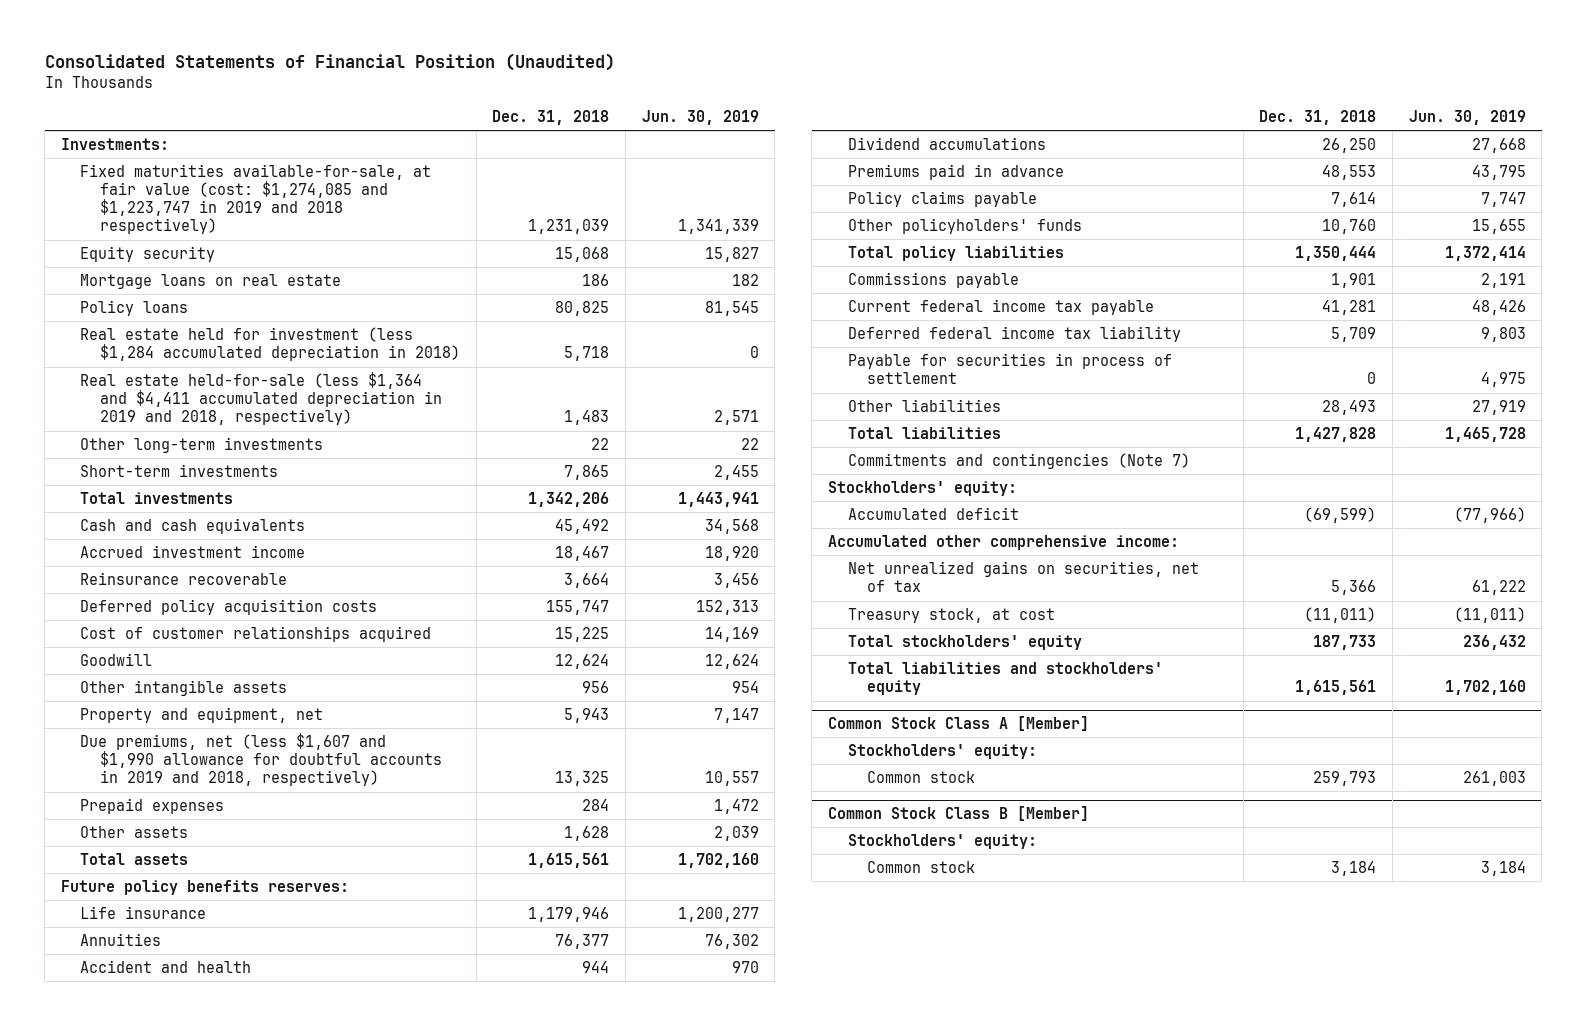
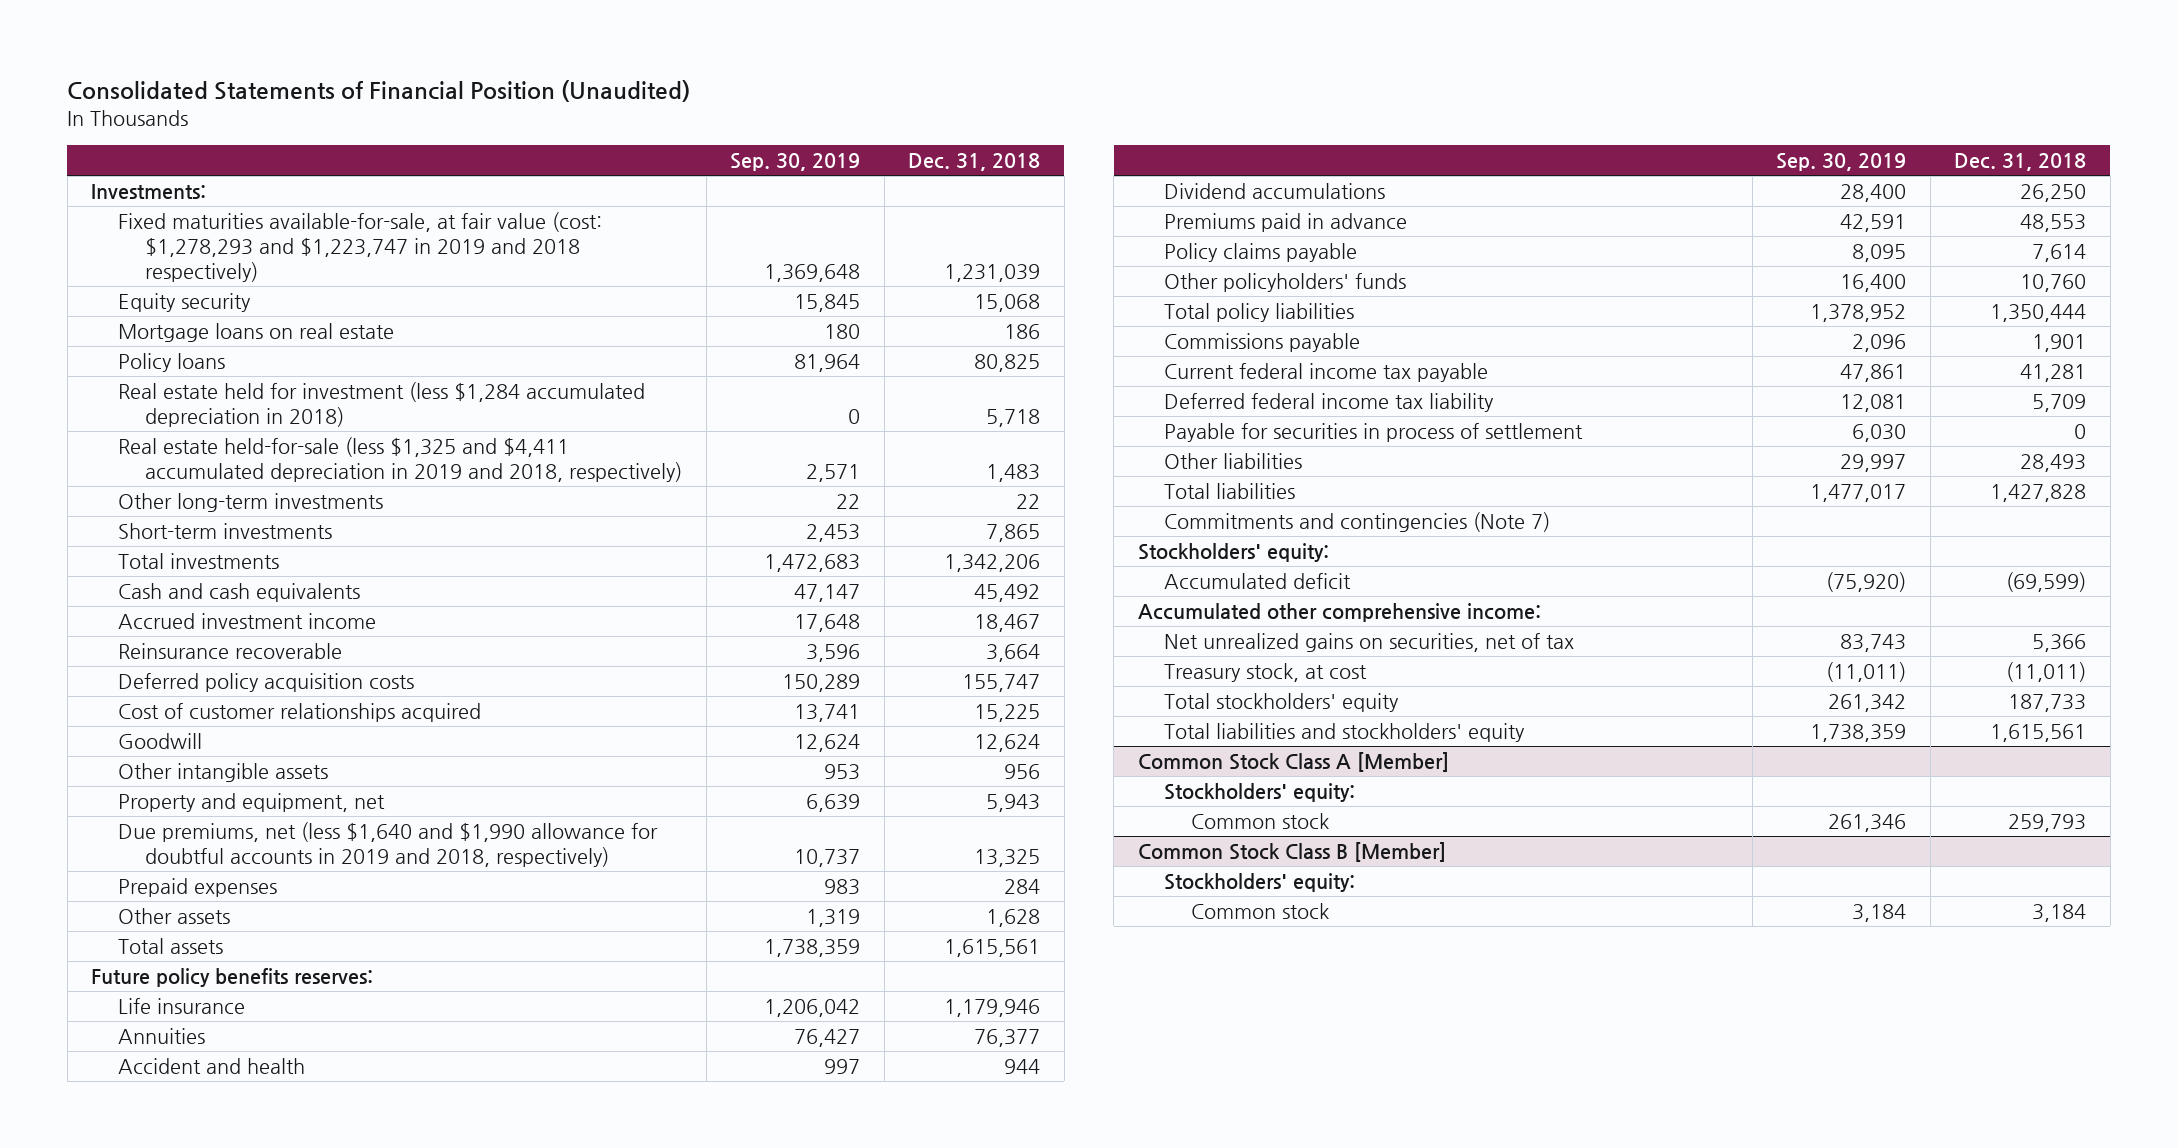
[641,109,759,125] Jun. 30, 2019 -> none
none -> [730,153,861,172] Sep. 30, 2019
[80,164,432,235] Fixed maturities available-for-sale, at fair value (cost: $1,274,085 and $1,223,747 in 2019 and 2018 respectively) -> [118,212,603,282] Fixed maturities available-for-sale, at fair value (cost: $1,278,293 and $1,223,747 in 2019 and 2018 respectively)
[80,372,443,426] Real estate held-for-sale (less $1,364 and $4,411 accumulated depreciation in 2019 and 2018, respectively) -> [118,437,683,482] Real estate held-for-sale (less $1,325 and $4,411 accumulated depreciation in 2019 and 2018, respectively)
[80,733,443,787] Due premiums, net (less $1,607 and $1,990 allowance for doubtful accounts in 2019 and 2018, respectively) -> [118,822,659,867] Due premiums, net (less $1,640 and $1,990 allowance for doubtful accounts in 2019 and 2018, respectively)

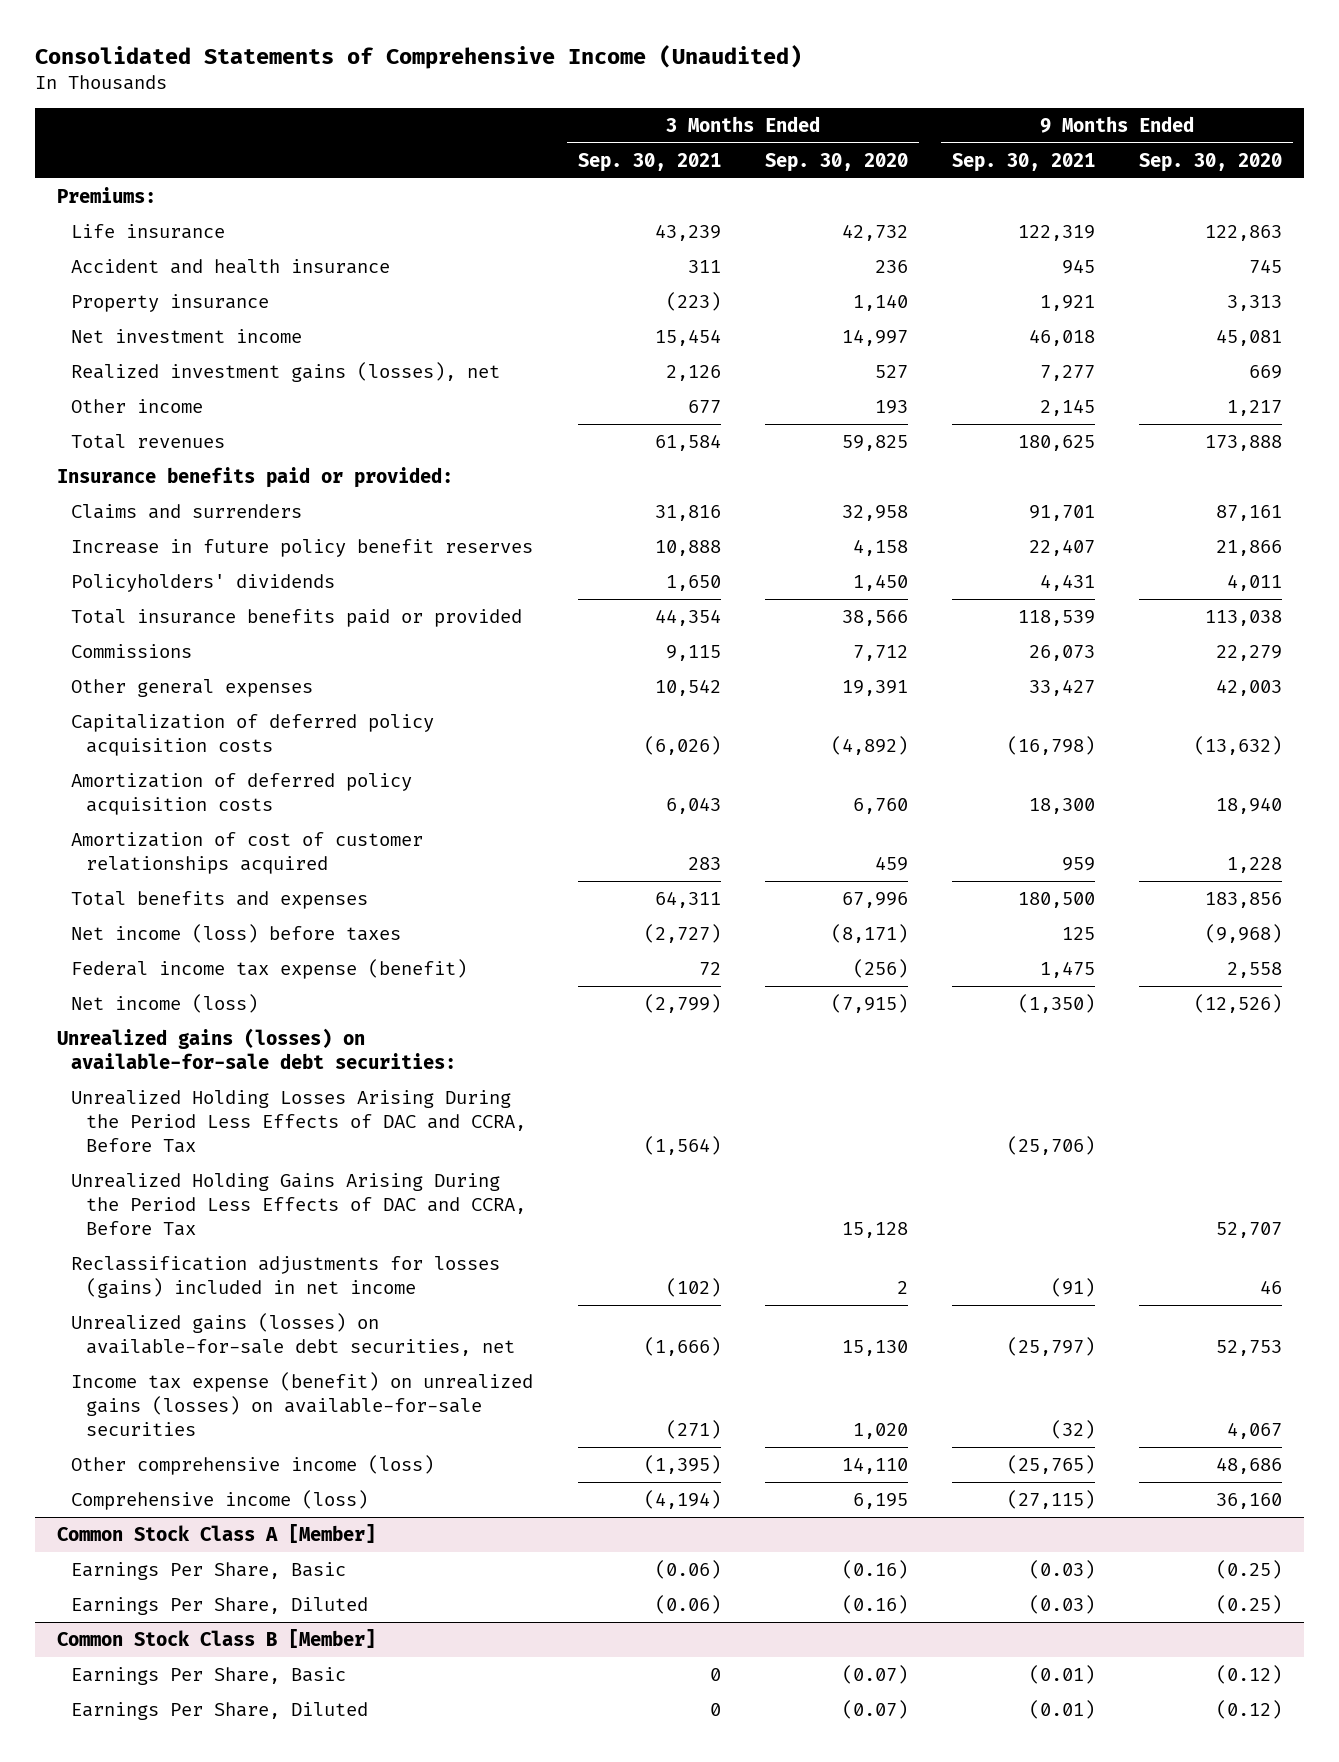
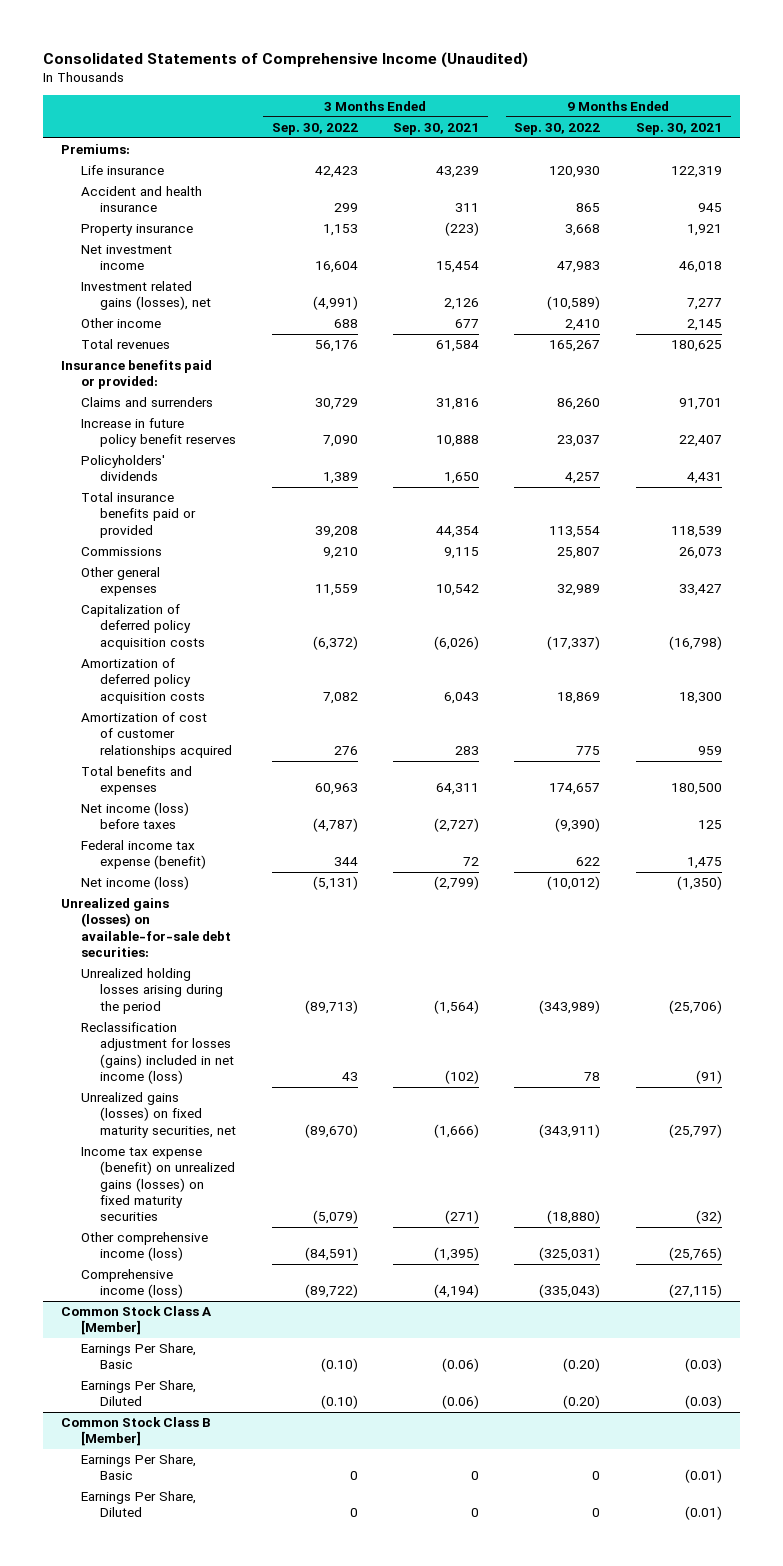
[764,152,908,172] Sep. 30, 2020 -> none
[1139,152,1283,172] Sep. 30, 2020 -> none
none -> [271,122,358,135] Sep. 30, 2022
none -> [514,122,601,135] Sep. 30, 2022
[71,361,501,382] Realized investment gains (losses), net -> [80,281,212,311] Investment related gains (losses), net
[71,1172,527,1237] Unrealized Holding Gains Arising During the Period Less Effects of DAC and CCRA, Before Tax -> none
[71,1089,527,1154] Unrealized Holding Losses Arising During the Period Less Effects of DAC and CCRA, Before Tax -> [80,968,224,1014] Unrealized holding losses arising during the period
[71,1255,501,1299] Reclassification adjustments for losses (gains) included in net income -> [80,1022,235,1084] Reclassification adjustment for losses (gains) included in net income (loss)
[71,1312,516,1357] Unrealized gains (losses) on available-for-sale debt securities, net -> [80,1092,237,1138] Unrealized gains (losses) on fixed maturity securities, net
[71,1371,534,1437] Income tax expense (benefit) on unrealized gains (losses) on available-for-sale securities -> [80,1147,236,1221] Income tax expense (benefit) on unrealized gains (losses) on fixed maturity securities

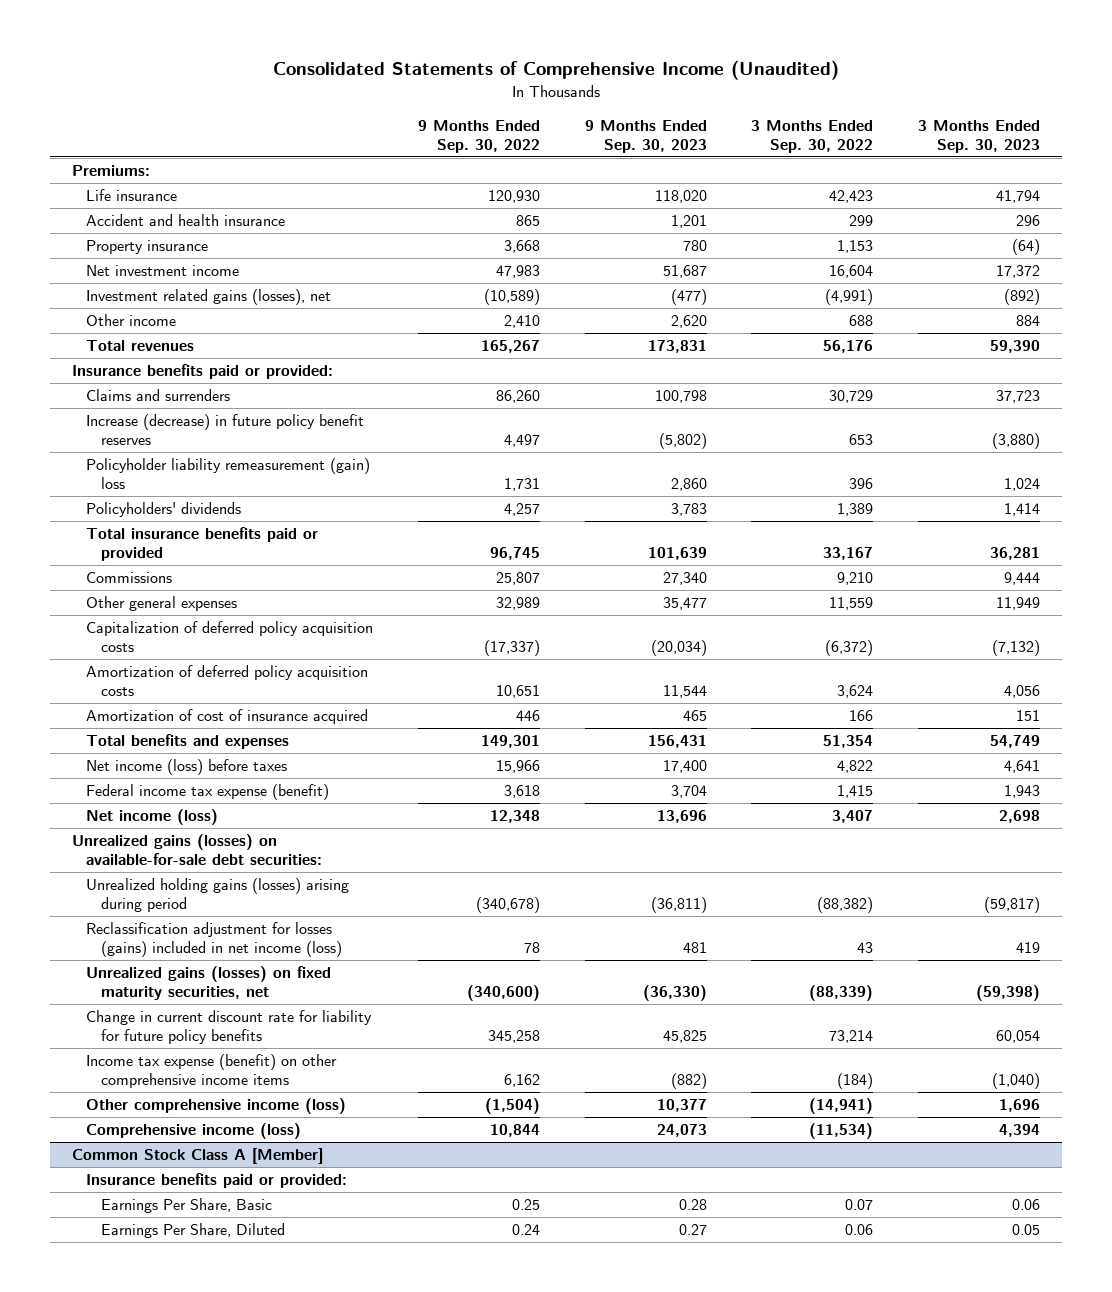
[392,122,479,135] Sep. 30, 2021 -> none
[635,122,722,135] Sep. 30, 2021 -> none
none -> [584,120,707,153] 9 Months Ended Sep. 30, 2023
none -> [917,120,1040,153] 3 Months Ended Sep. 30, 2023
[80,418,237,448] Increase in future policy benefit reserves -> [86,414,365,445] Increase (decrease) in future policy benefit reserves
[322,435,358,448] 7,090 -> [849,433,874,445] 653
[557,435,601,448] 23,037 -> [504,433,541,447] 4,497
none -> [86,458,371,489] Policyholder liability remeasurement (gain) loss
[314,525,358,538] 39,208 -> [823,546,874,560] 33,167
[549,525,601,538] 113,554 -> [490,546,541,560] 96,745
[322,691,358,704] 7,082 -> [837,684,874,698] 3,624
[557,691,601,704] 18,869 -> [496,684,541,698] 10,651
[80,712,233,758] Amortization of cost of customer relationships acquired -> [86,709,369,725] Amortization of cost of insurance acquired
[333,745,358,755] 276 -> [849,710,874,722] 166
[576,745,601,755] 775 -> [516,710,541,722] 446
[314,783,358,796] 60,963 -> [823,735,874,749] 51,354
[549,783,601,796] 174,657 -> [481,735,541,749] 149,301
[312,818,358,833] (4,787) -> [837,760,874,774] 4,822
[555,818,601,833] (9,390) -> [496,760,541,774] 15,966
[333,857,358,867] 344 -> [837,785,874,799] 1,415
[576,857,601,867] 622 -> [504,785,541,799] 3,618
[312,876,358,891] (5,131) -> [832,810,874,824] 3,407
[547,876,601,891] (10,012) -> [490,810,541,824] 12,348
[80,968,224,1014] Unrealized holding losses arising during the period -> [86,878,350,912] Unrealized holding gains (losses) arising during period
[304,999,358,1014] (89,713) -> [817,896,874,913] (88,382)
[539,999,601,1014] (343,989) -> [476,896,541,913] (340,678)
[80,1147,236,1221] Income tax expense (benefit) on unrealized gains (losses) on fixed maturity securities -> none
[304,1123,358,1138] (89,670) -> [809,984,874,1001] (88,339)
[539,1123,601,1138] (343,911) -> [467,984,541,1001] (340,600)
none -> [86,1010,373,1044] Change in current discount rate for liability for future policy benefits
none -> [86,1054,338,1088] Income tax expense (benefit) on other comprehensive income items
[304,1247,358,1262] (84,591) -> [809,1098,874,1115] (14,941)
[539,1247,601,1262] (325,031) -> [485,1098,541,1115] (1,504)
[304,1284,358,1299] (89,722) -> [809,1123,874,1140] (11,534)
[539,1284,601,1299] (335,043) -> [490,1124,541,1138] 10,844
[61,1417,212,1447] Common Stock Class B [Member] -> none
[80,1454,196,1481] Earnings Per Share, Basic -> none
[80,1491,196,1518] Earnings Per Share, Diluted -> none
none -> [86,1173,348,1189] Insurance benefits paid or provided:
[320,1358,358,1373] (0.10) -> [845,1199,874,1211] 0.07
[563,1358,601,1373] (0.20) -> [512,1199,541,1211] 0.25
[320,1395,358,1410] (0.10) -> [845,1224,874,1236] 0.06
[563,1395,601,1410] (0.20) -> [512,1224,541,1236] 0.24

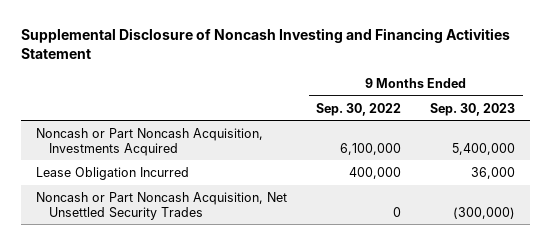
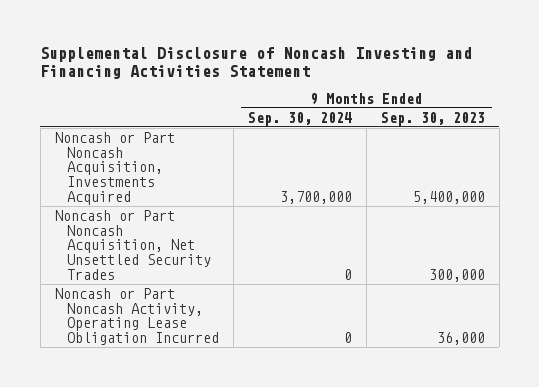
[315,102,401,116] Sep. 30, 2022 -> none
none -> [247,111,352,126] Sep. 30, 2024
[35,166,189,180] Lease Obligation Incurred -> none
[453,206,516,219] (300,000) -> [428,268,485,282] 300,000
none -> [54,287,220,346] Noncash or Part Noncash Activity, Operating Lease Obligation Incurred

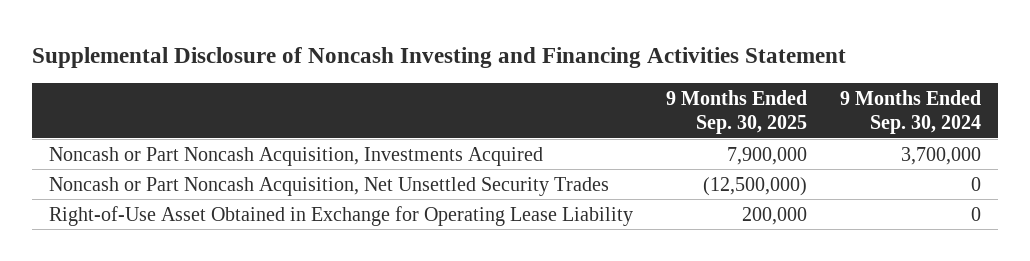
[380,111,485,126] Sep. 30, 2023 -> none
none -> [665,90,807,135] 9 Months Ended Sep. 30, 2025
[54,287,220,346] Noncash or Part Noncash Activity, Operating Lease Obligation Incurred -> none
none -> [48,205,633,226] Right-of-Use Asset Obtained in Exchange for Operating Lease Liability

